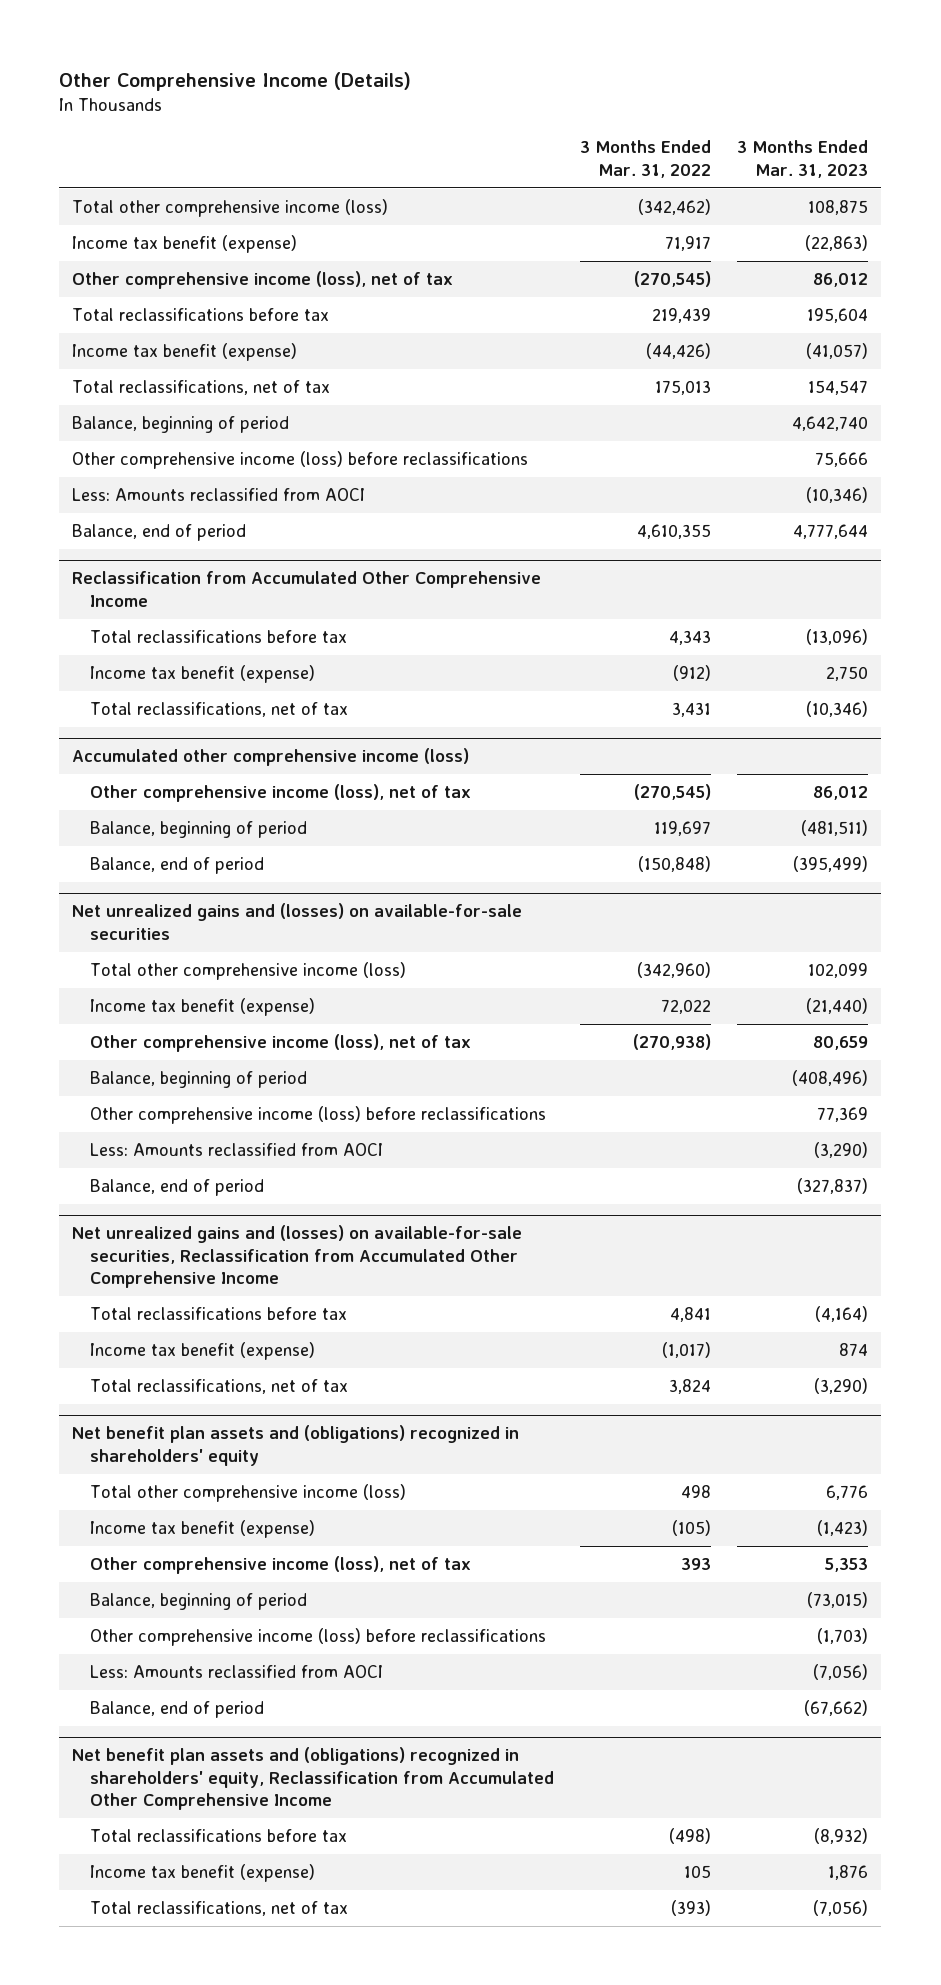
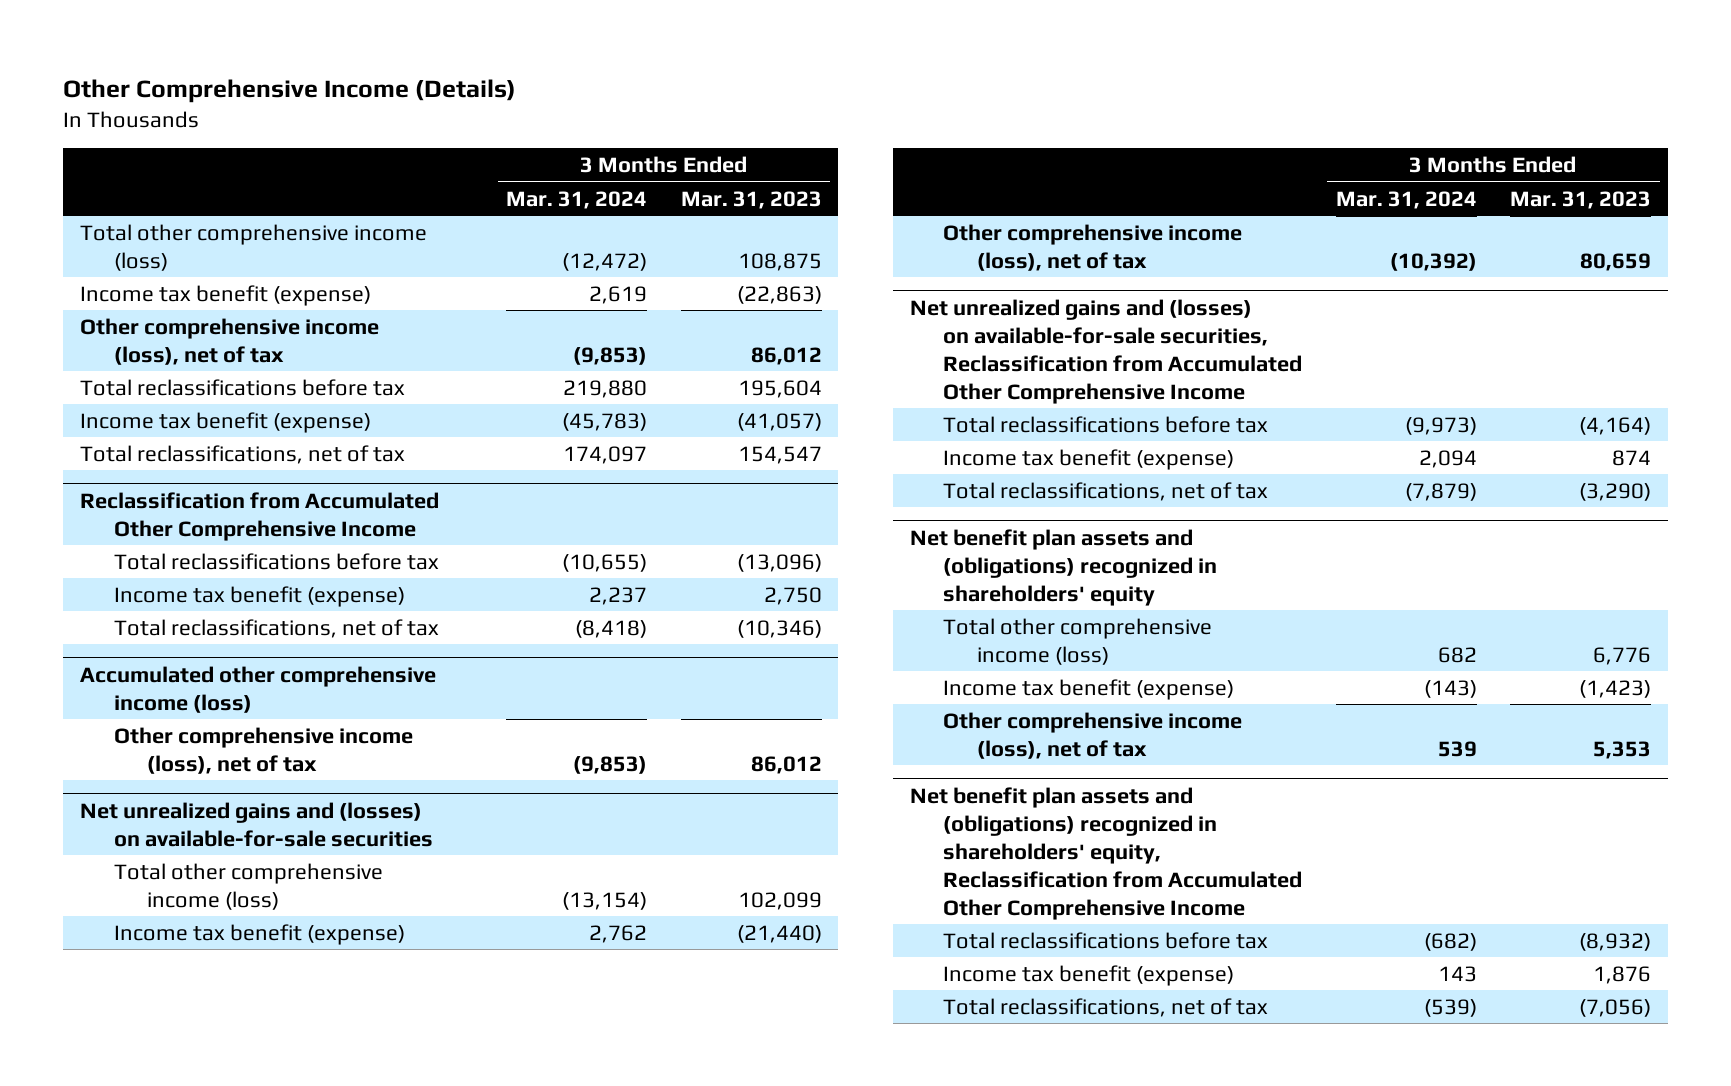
[580,140,712,178] 3 Months Ended Mar. 31, 2022 -> none
none -> [506,190,648,209] Mar. 31, 2024
[72,416,290,434] Balance, beginning of period -> none
[72,451,529,470] Other comprehensive income (loss) before reclassifications -> none
[72,488,366,502] Less: Amounts reclassified from AOCI -> none
[72,524,247,542] Balance, end of period -> none
[90,821,308,839] Balance, beginning of period -> none
[90,857,265,875] Balance, end of period -> none
[90,1071,308,1089] Balance, beginning of period -> none
[90,1106,547,1125] Other comprehensive income (loss) before reclassifications -> none
[90,1143,384,1157] Less: Amounts reclassified from AOCI -> none
[90,1179,265,1197] Balance, end of period -> none
[90,1593,308,1611] Balance, beginning of period -> none
[90,1628,547,1647] Other comprehensive income (loss) before reclassifications -> none
[90,1665,384,1679] Less: Amounts reclassified from AOCI -> none
[90,1701,265,1719] Balance, end of period -> none

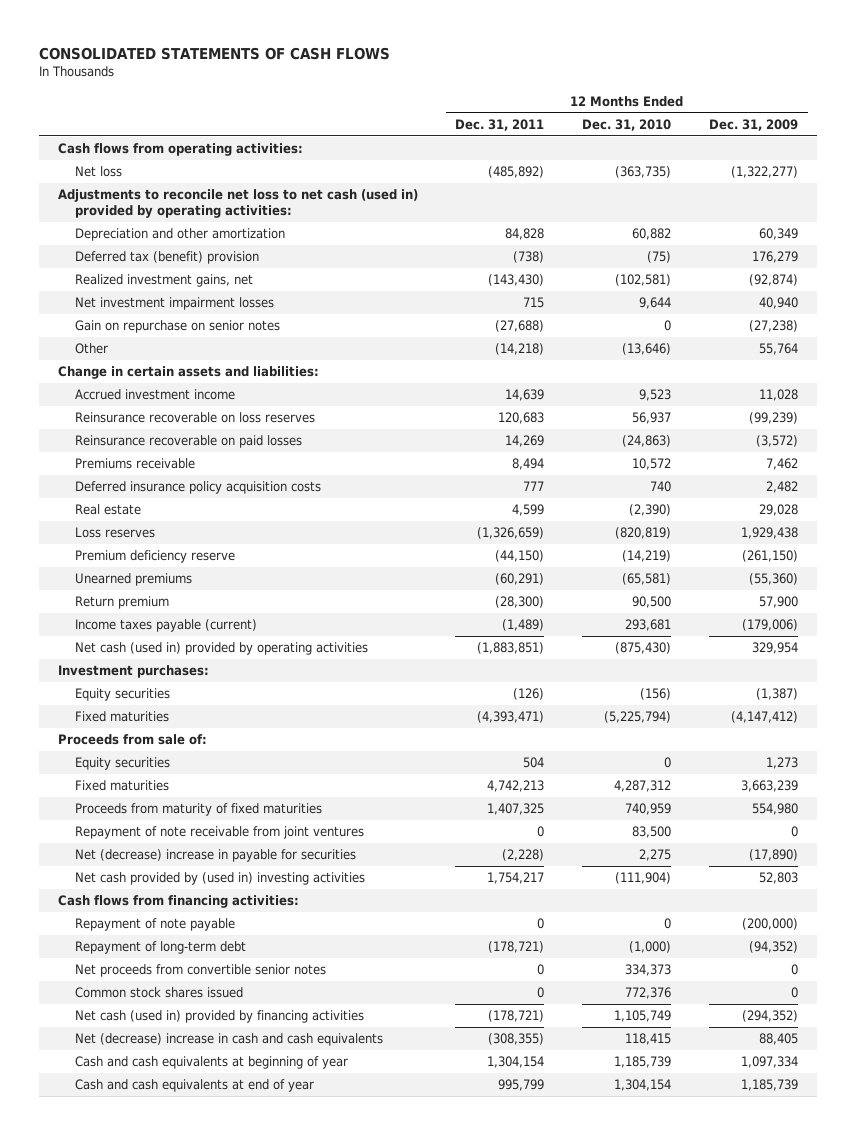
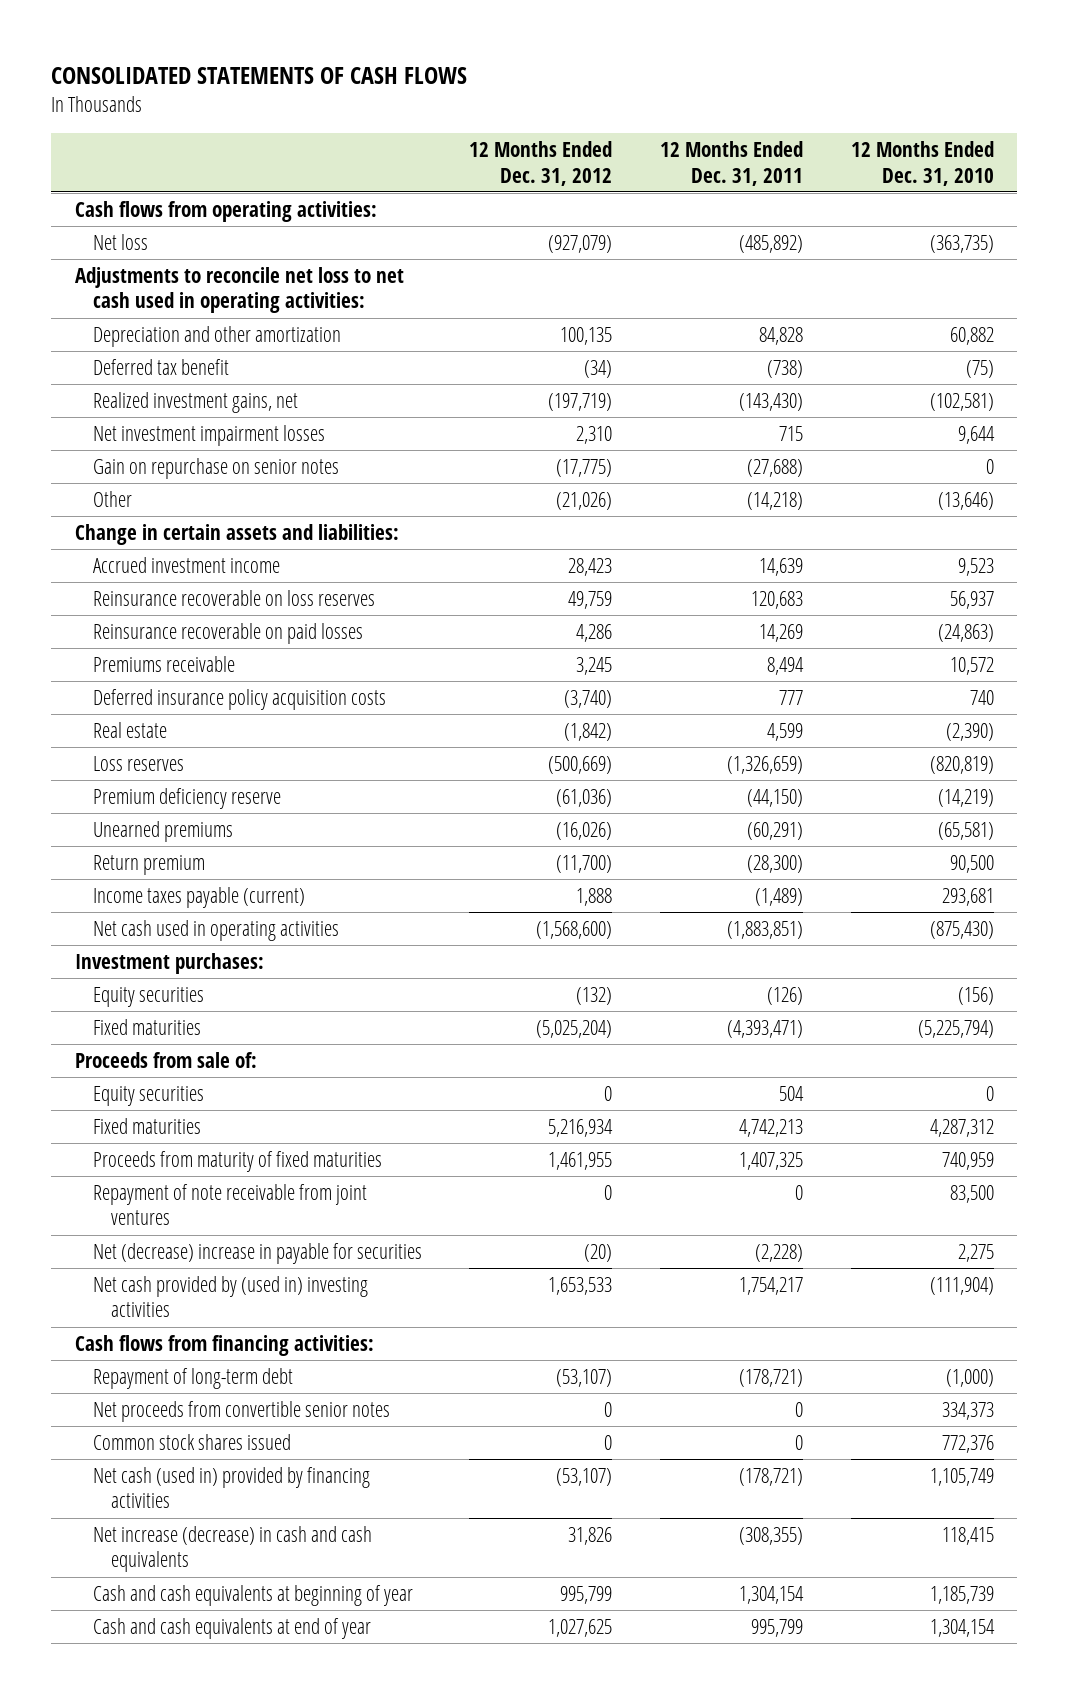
[709,118,799,131] Dec. 31, 2009 -> none
none -> [469,141,613,186] 12 Months Ended Dec. 31, 2012
[57,189,418,218] Adjustments to reconcile net loss to net cash (used in) provided by operating activities: -> [75,267,405,314] Adjustments to reconcile net loss to net cash used in operating activities:
[75,251,260,265] Deferred tax (benefit) provision -> [92,359,229,376] Deferred tax benefit
[75,642,369,656] Net cash (used in) provided by operating activities -> [92,920,339,942] Net cash used in operating activities
[75,918,236,932] Repayment of note payable -> none
[75,1033,384,1047] Net (decrease) increase in cash and cash equivalents -> [92,1526,372,1573] Net increase (decrease) in cash and cash equivalents

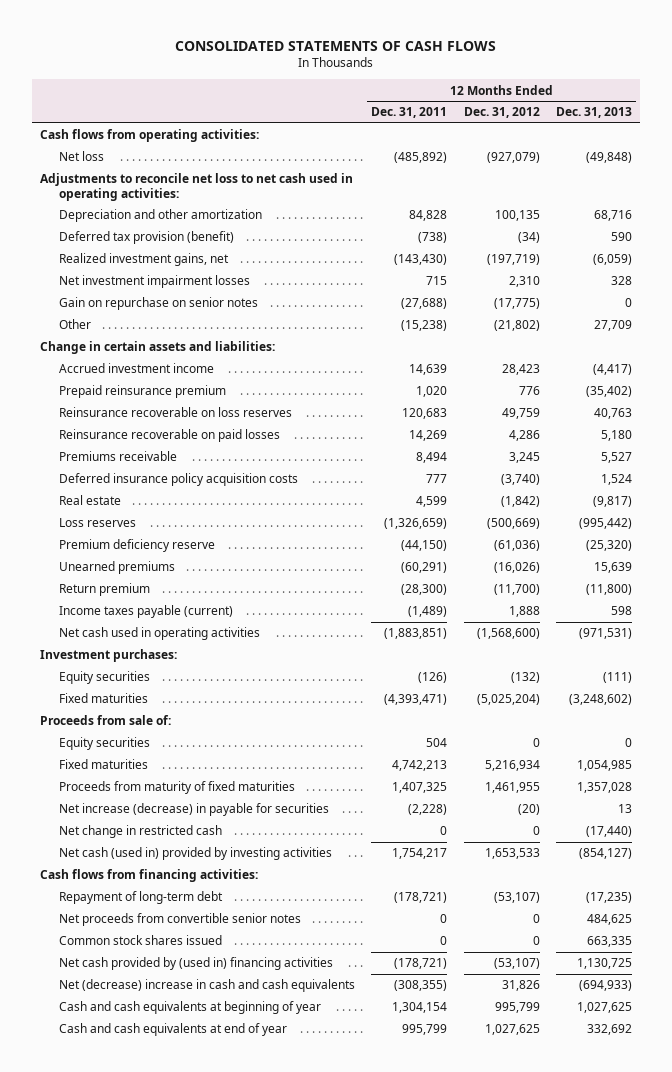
[850,141,994,186] 12 Months Ended Dec. 31, 2010 -> none
none -> [555,107,632,119] Dec. 31, 2013
[92,359,229,376] Deferred tax benefit -> [58,231,234,245] Deferred tax provision (benefit)
[556,492,613,511] (21,026) -> [493,320,540,332] (21,802)
[746,492,803,511] (14,218) -> [401,320,448,332] (15,238)
none -> [58,385,226,399] Prepaid reinsurance premium
[92,1184,367,1226] Repayment of note receivable from joint ventures -> none
[92,1243,422,1265] Net (decrease) increase in payable for securities -> [58,803,329,817] Net increase (decrease) in payable for securities
none -> [58,825,222,839] Net change in restricted cash
[92,1276,368,1318] Net cash provided by (used in) investing activities -> [58,847,332,861] Net cash (used in) provided by investing activities
[92,1467,370,1509] Net cash (used in) provided by financing activities -> [58,957,333,971] Net cash provided by (used in) financing activities
[92,1526,372,1573] Net increase (decrease) in cash and cash equivalents -> [58,979,355,993] Net (decrease) increase in cash and cash equivalents

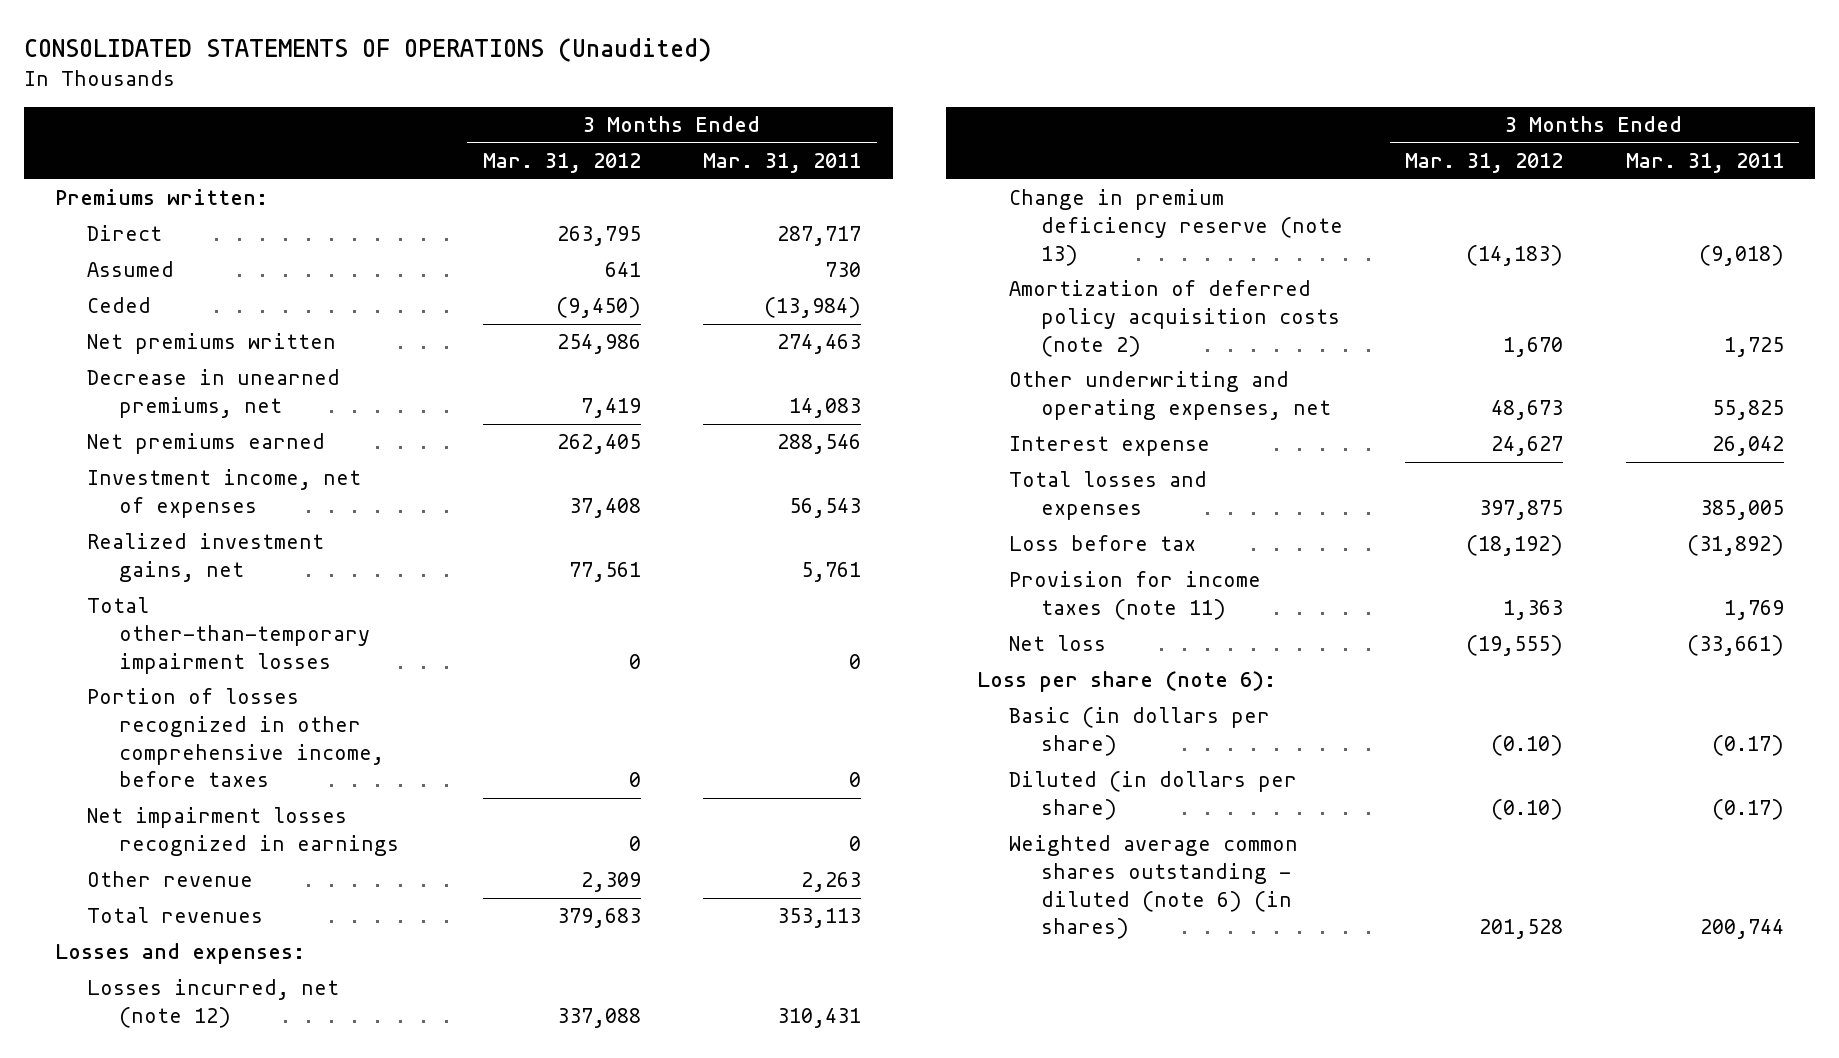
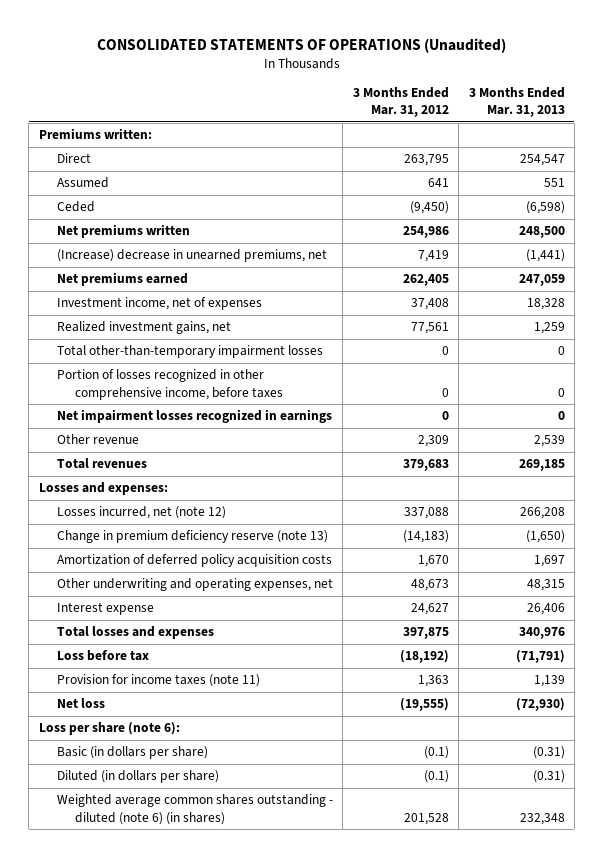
[703,153,862,174] Mar. 31, 2011 -> none
none -> [468,87,565,118] 3 Months Ended Mar. 31, 2013
[86,369,340,418] Decrease in unearned premiums, net -> [56,249,327,263] (Increase) decrease in unearned premiums, net
[1008,280,1340,357] Amortization of deferred policy acquisition costs (note 2) -> [56,554,332,568] Amortization of deferred policy acquisition costs
[1491,734,1564,756] (0.10) -> [423,746,449,760] (0.1)
[1491,798,1564,820] (0.10) -> [423,770,449,784] (0.1)

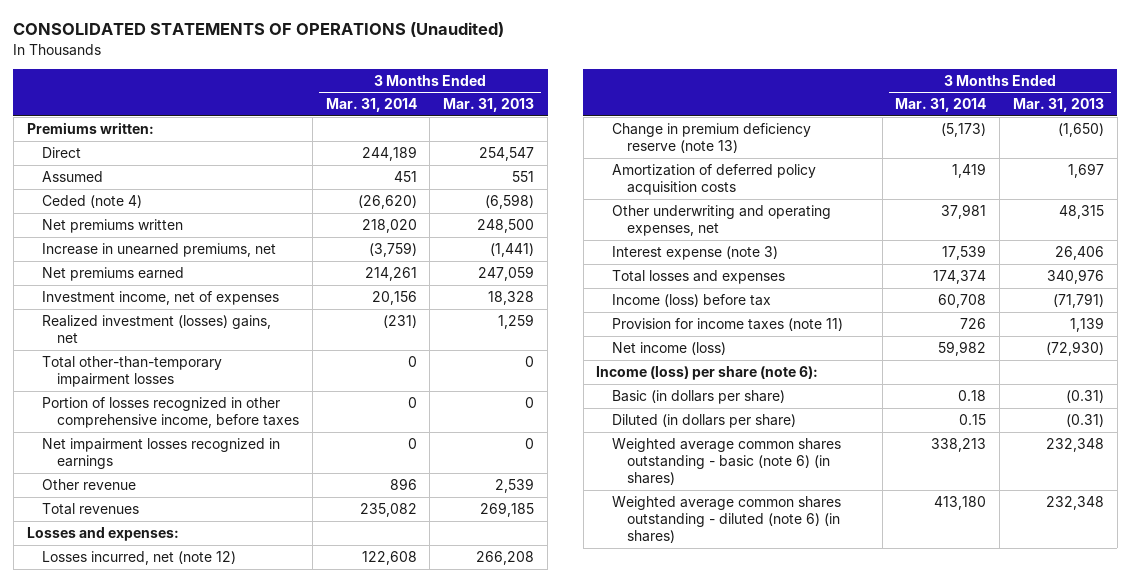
[352,87,449,118] 3 Months Ended Mar. 31, 2012 -> none
none -> [325,98,417,113] Mar. 31, 2014
[56,201,95,213] Ceded -> [41,194,142,208] Ceded (note 4)
[56,249,327,263] (Increase) decrease in unearned premiums, net -> [41,242,276,257] Increase in unearned premiums, net
[56,321,231,335] Realized investment gains, net -> [41,314,271,344] Realized investment (losses) gains, net
[56,602,154,616] Interest expense -> [611,245,778,260] Interest expense (note 3)
[56,650,149,662] Loss before tax -> [611,293,771,307] Income (loss) before tax
[56,698,105,709] Net loss -> [611,341,726,355] Net income (loss)
[38,722,180,736] Loss per share (note 6): -> [596,365,819,380] Income (loss) per share (note 6):
none -> [611,437,841,486] Weighted average common shares outstanding - basic (note 6) (in shares)

